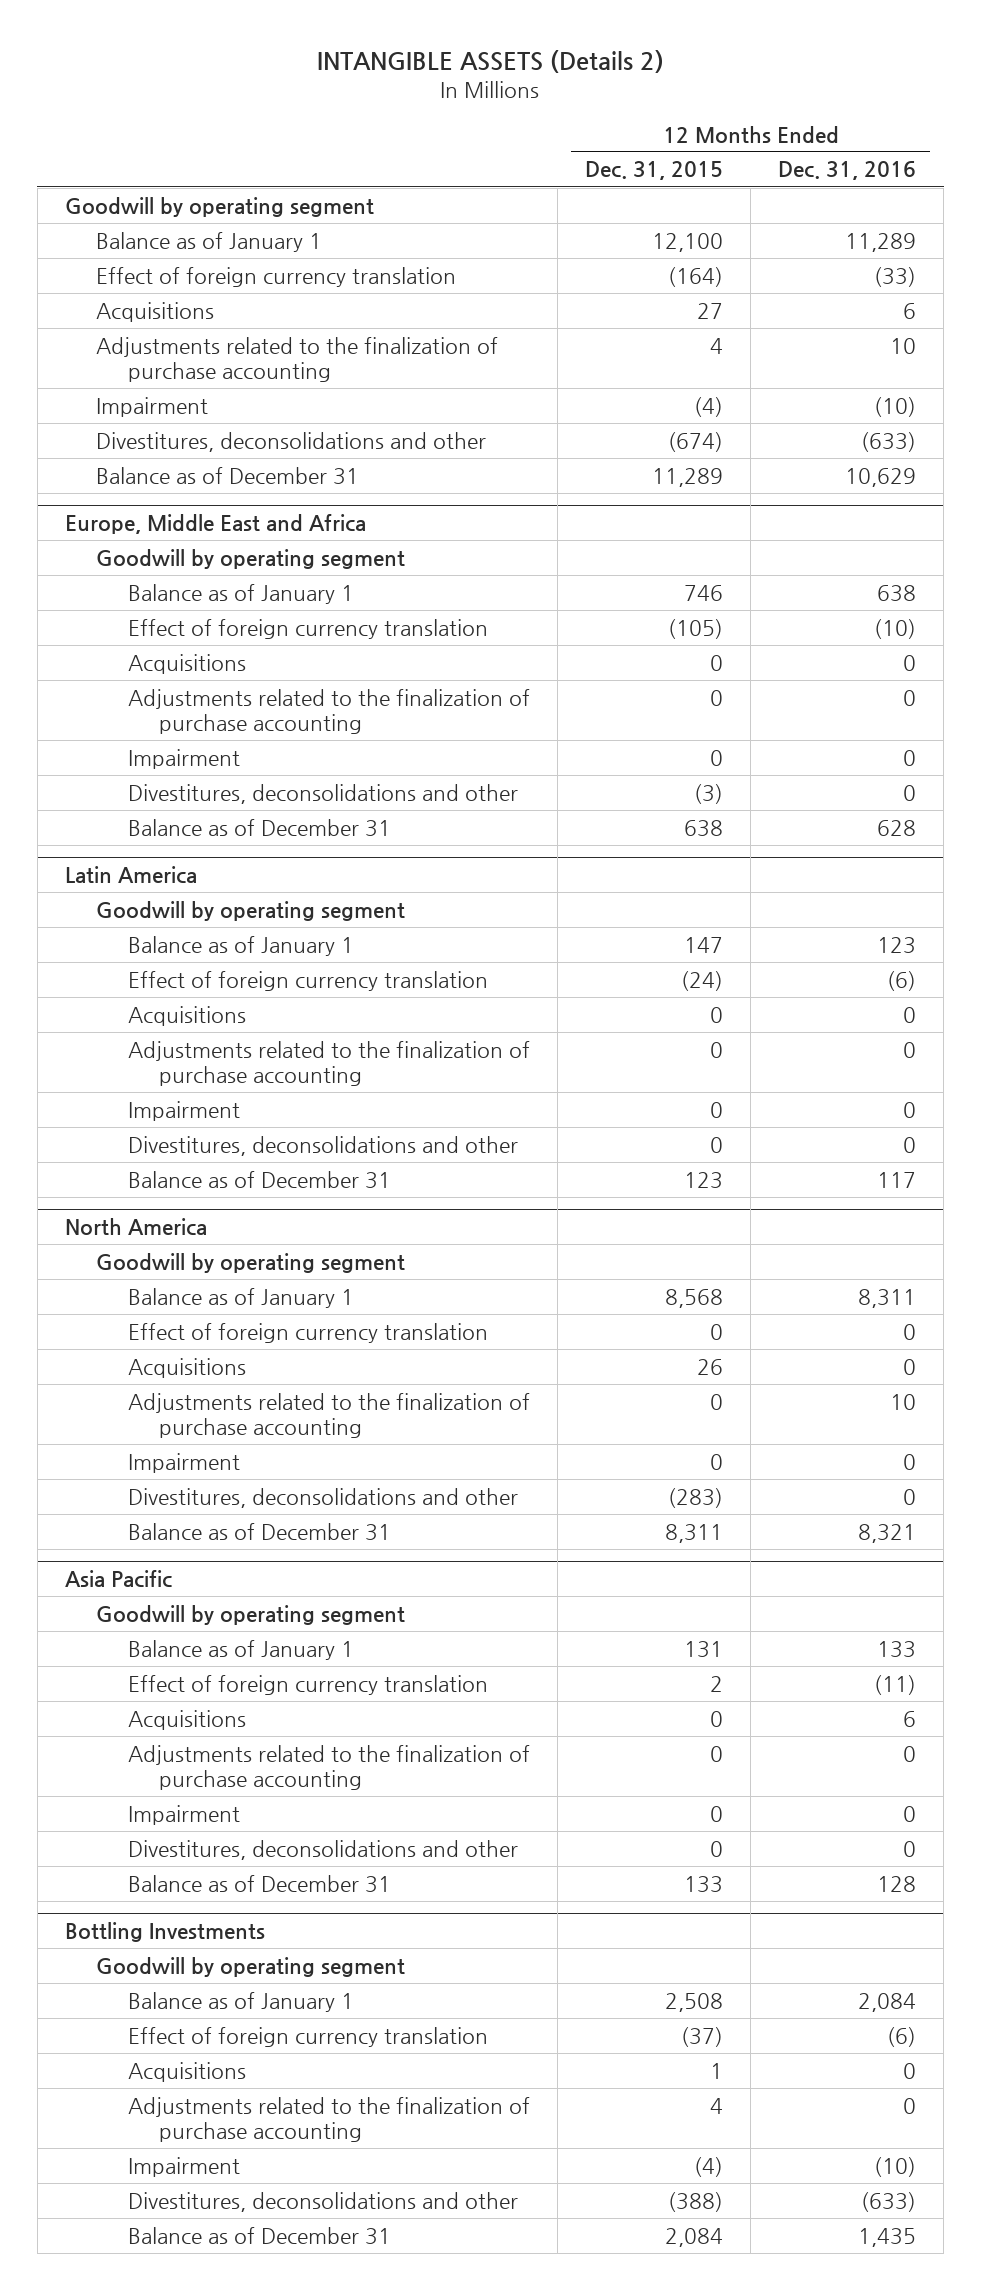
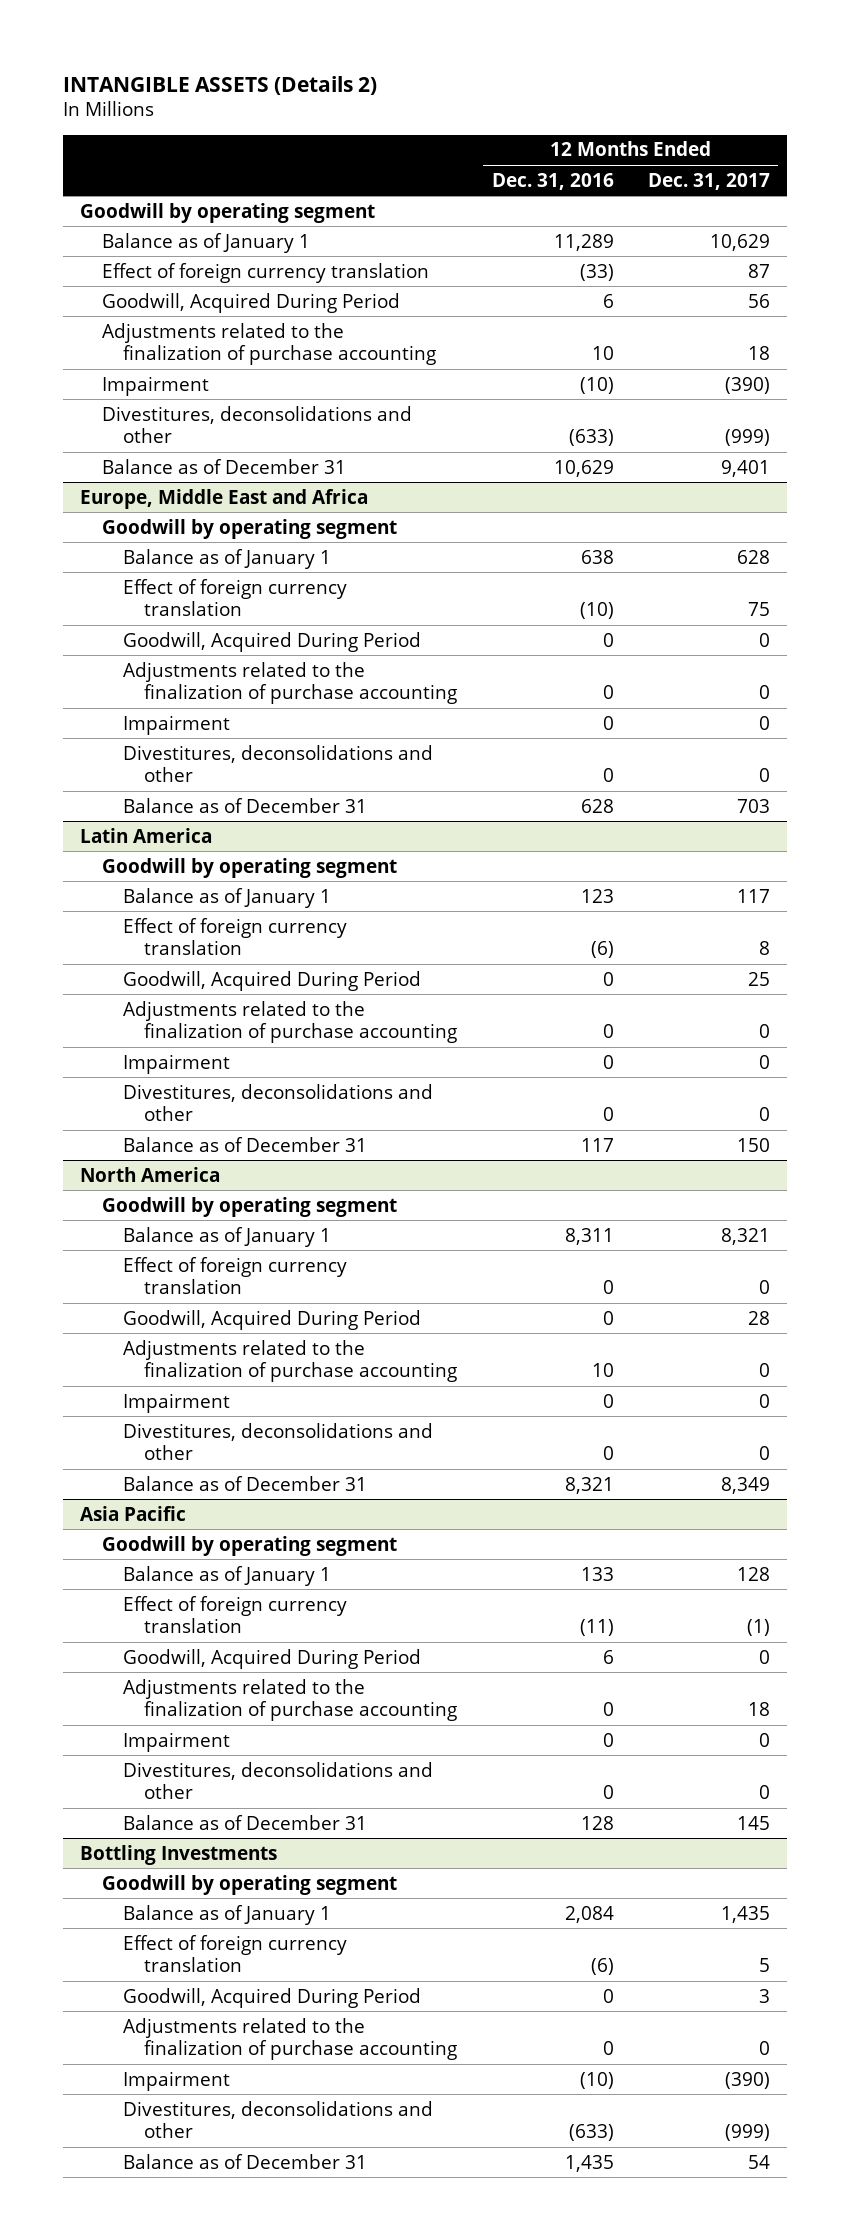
[584,161,723,181] Dec. 31, 2015 -> none
none -> [647,172,770,190] Dec. 31, 2017
[96,301,215,322] Acquisitions -> [101,292,400,313] Goodwill, Acquired During Period
[127,653,246,674] Acquisitions -> [122,631,421,652] Goodwill, Acquired During Period
[127,1005,246,1026] Acquisitions -> [122,970,421,991] Goodwill, Acquired During Period
[127,1357,246,1378] Acquisitions -> [122,1309,421,1330] Goodwill, Acquired During Period
[127,1709,246,1730] Acquisitions -> [122,1648,421,1669] Goodwill, Acquired During Period
[127,2061,246,2082] Acquisitions -> [122,1987,421,2008] Goodwill, Acquired During Period

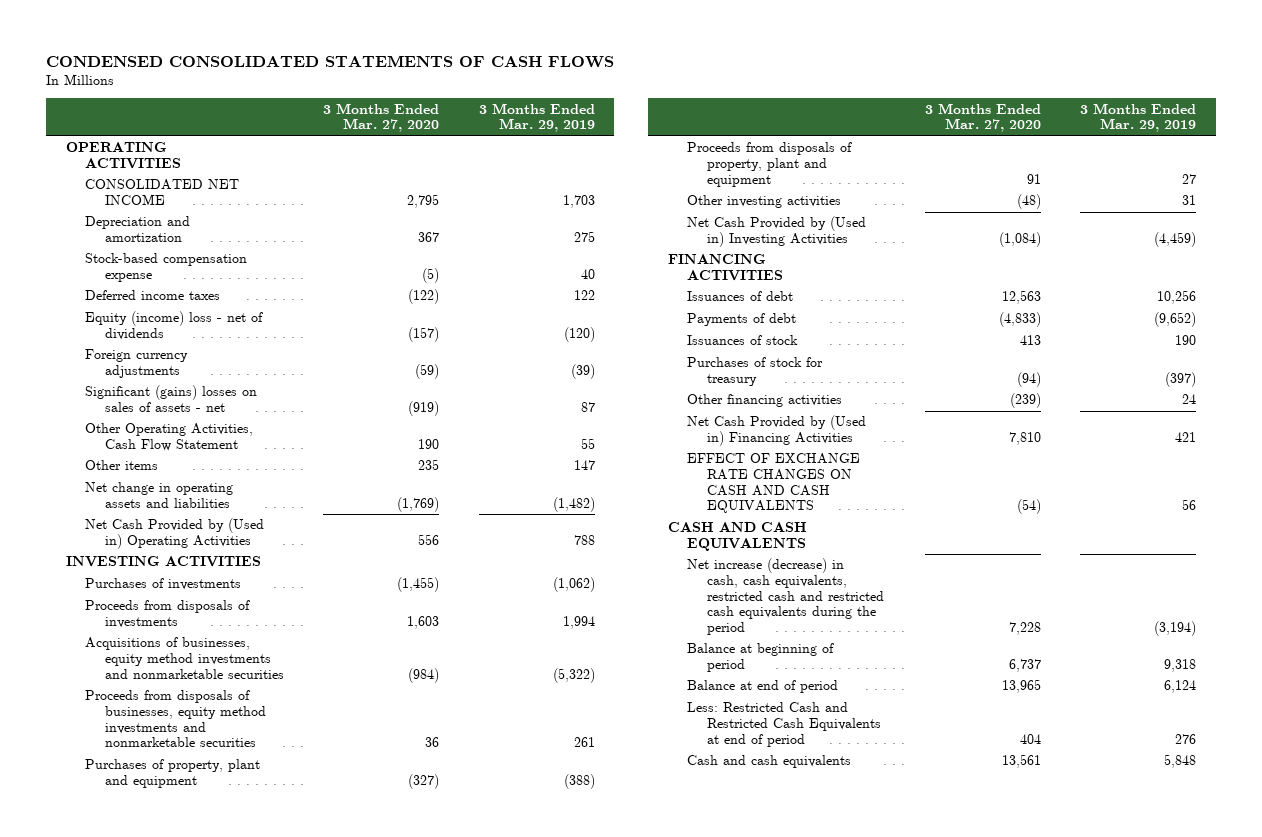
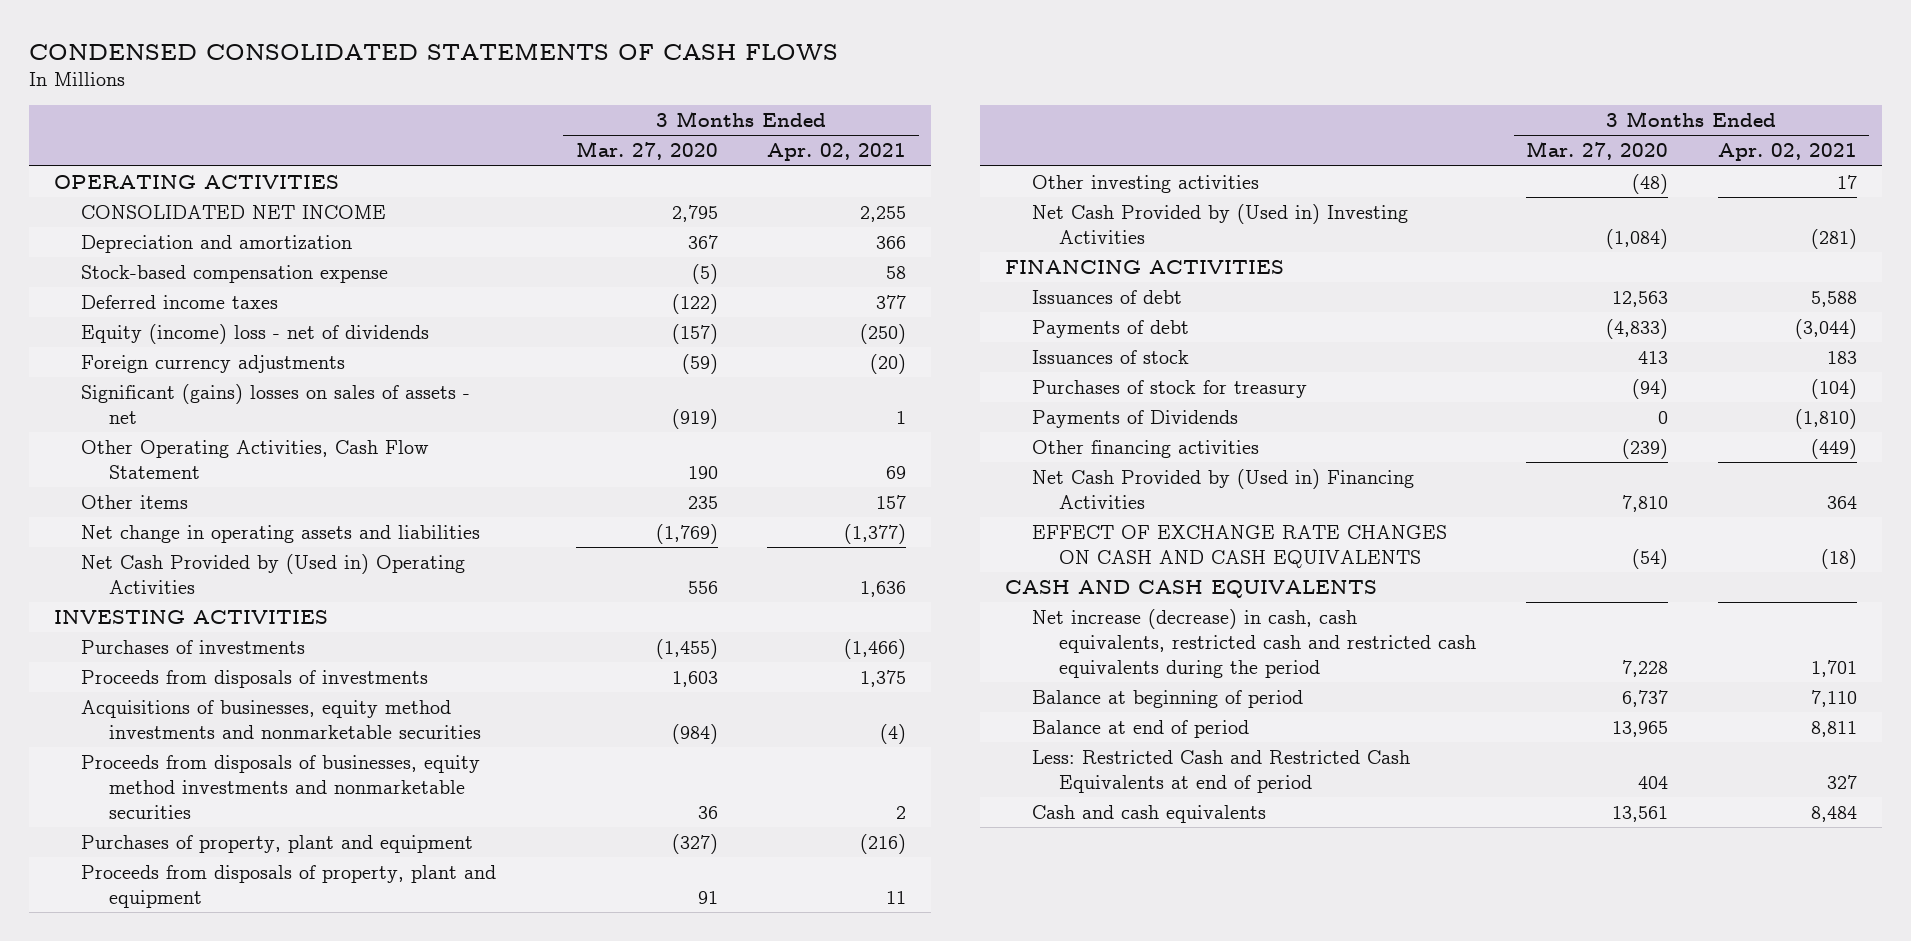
[478,102,595,133] 3 Months Ended Mar. 29, 2019 -> none
none -> [767,143,907,162] Apr. 02, 2021
none -> [1032,409,1239,428] Payments of Dividends

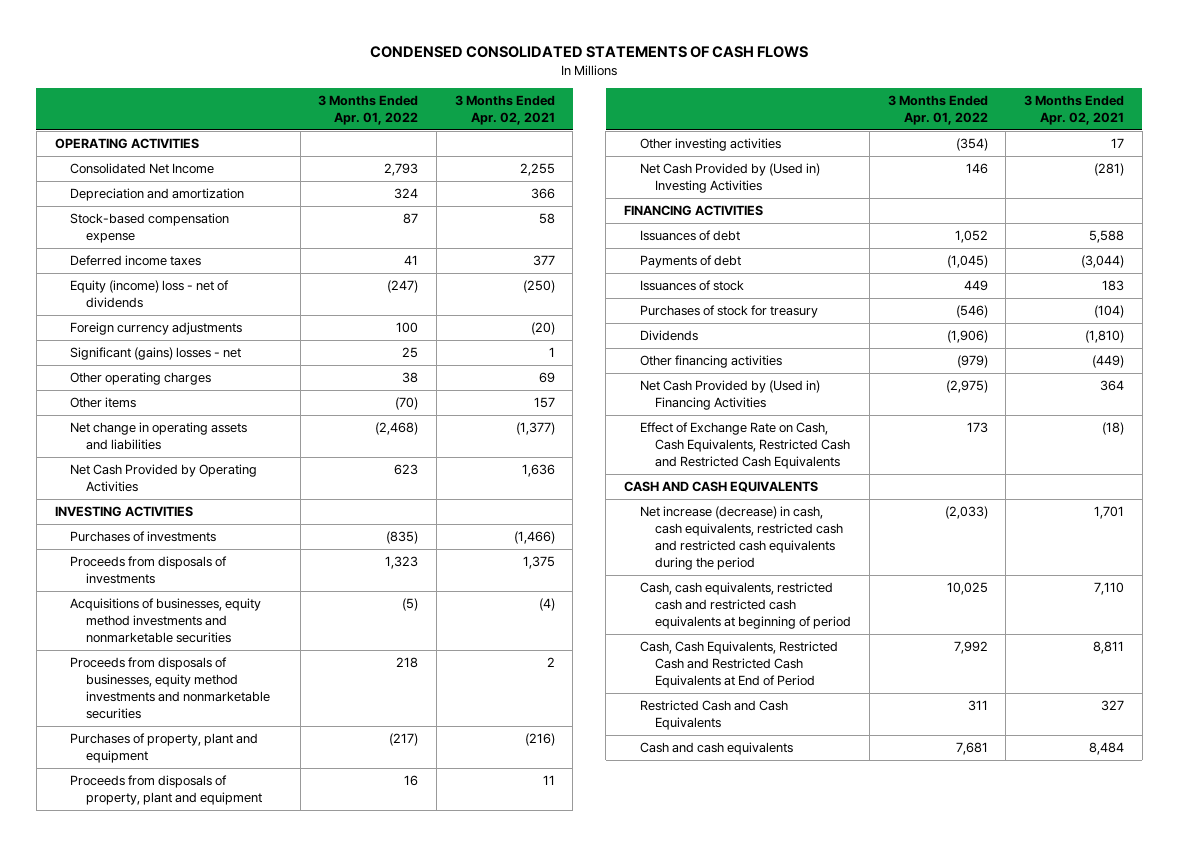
[575,141,718,161] Mar. 27, 2020 -> none
none -> [318,95,419,126] 3 Months Ended Apr. 01, 2022
[81,204,387,219] CONSOLIDATED NET INCOME -> [70,163,215,175] Consolidated Net Income
[81,383,471,424] Significant (gains) losses on sales of assets - net -> [70,347,242,361] Significant (gains) losses - net
[81,439,430,479] Other Operating Activities, Cash Flow Statement -> [70,372,212,386] Other operating charges
[81,553,466,594] Net Cash Provided by (Used in) Operating Activities -> [70,464,258,493] Net Cash Provided by Operating Activities
[1032,409,1239,428] Payments of Dividends -> [639,330,698,342] Dividends
[1032,524,1448,568] EFFECT OF EXCHANGE RATE CHANGES ON CASH AND CASH EQUIVALENTS -> [639,422,851,470] Effect of Exchange Rate on Cash, Cash Equivalents, Restricted Cash and Restricted Cash Equivalents
[1032,689,1304,708] Balance at beginning of period -> [639,582,852,630] Cash, cash equivalents, restricted cash and restricted cash equivalents at beginning of period
[1032,719,1250,738] Balance at end of period -> [639,641,838,689] Cash, Cash Equivalents, Restricted Cash and Restricted Cash Equivalents at End of Period
[1032,749,1411,793] Less: Restricted Cash and Restricted Cash Equivalents at end of period -> [639,700,788,731] Restricted Cash and Cash Equivalents

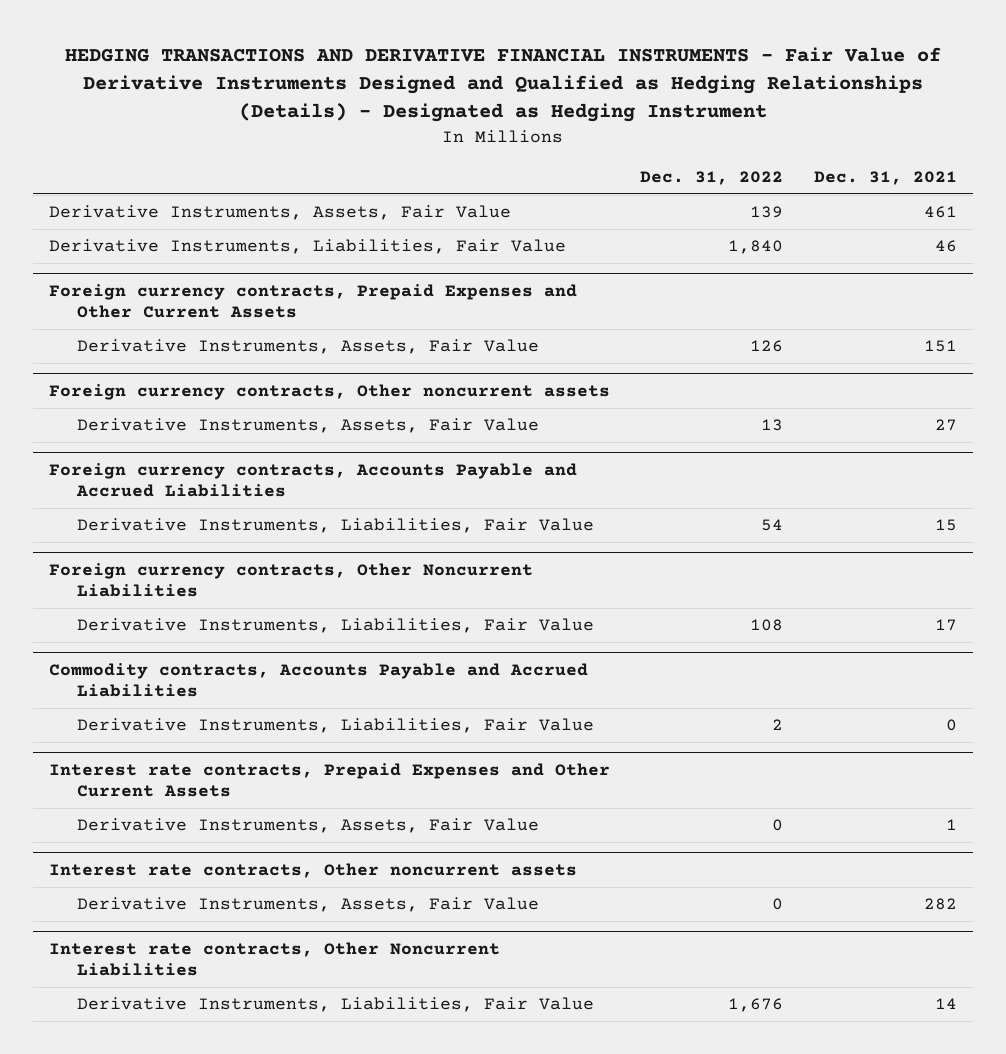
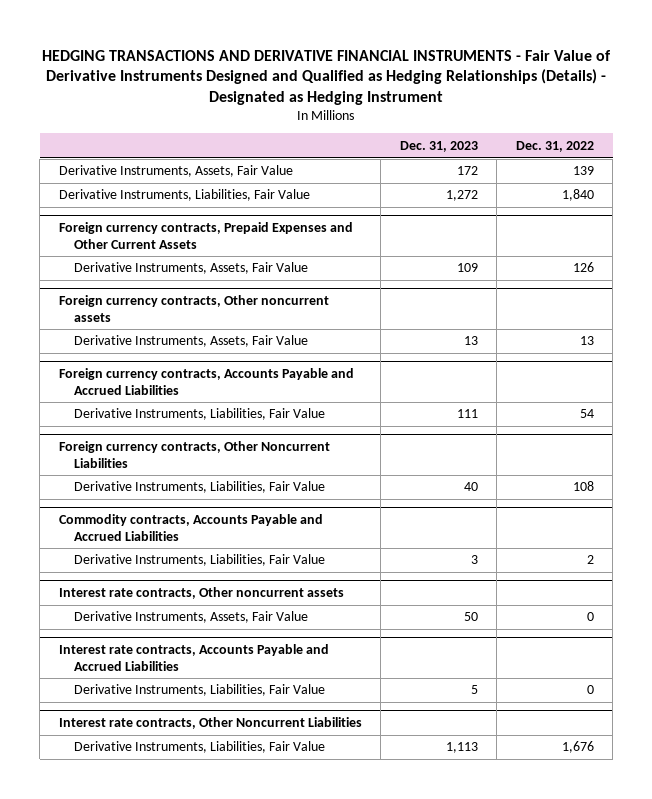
[814,170,958,185] Dec. 31, 2021 -> none
none -> [399,140,478,152] Dec. 31, 2023
[48,763,610,798] Interest rate contracts, Prepaid Expenses and Other Current Assets -> none
[77,818,540,834] Derivative Instruments, Assets, Fair Value -> none
none -> [58,643,329,671] Interest rate contracts, Accounts Payable and Accrued Liabilities
none -> [74,684,326,697] Derivative Instruments, Liabilities, Fair Value

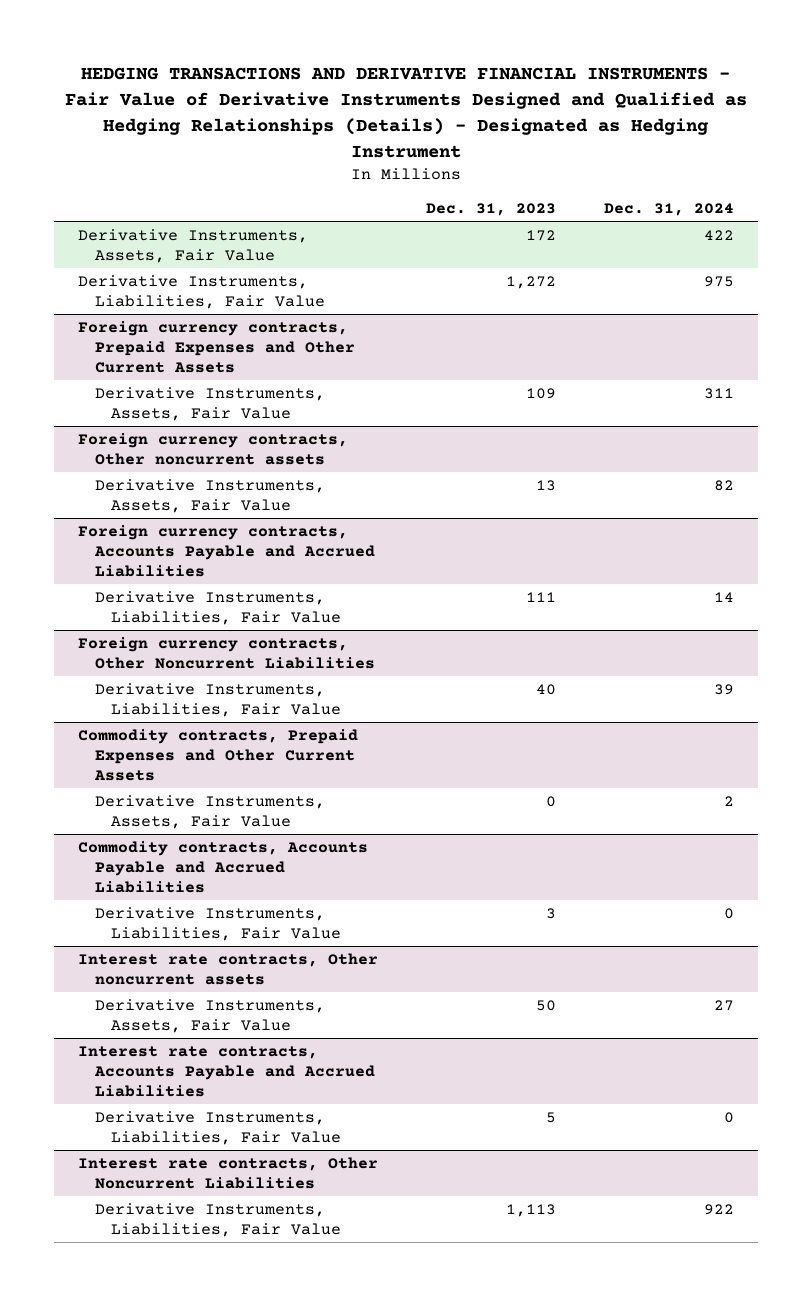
[515,140,594,152] Dec. 31, 2022 -> none
none -> [603,203,734,217] Dec. 31, 2024
none -> [77,728,358,782] Commodity contracts, Prepaid Expenses and Other Current Assets
none -> [94,794,325,829] Derivative Instruments, Assets, Fair Value

